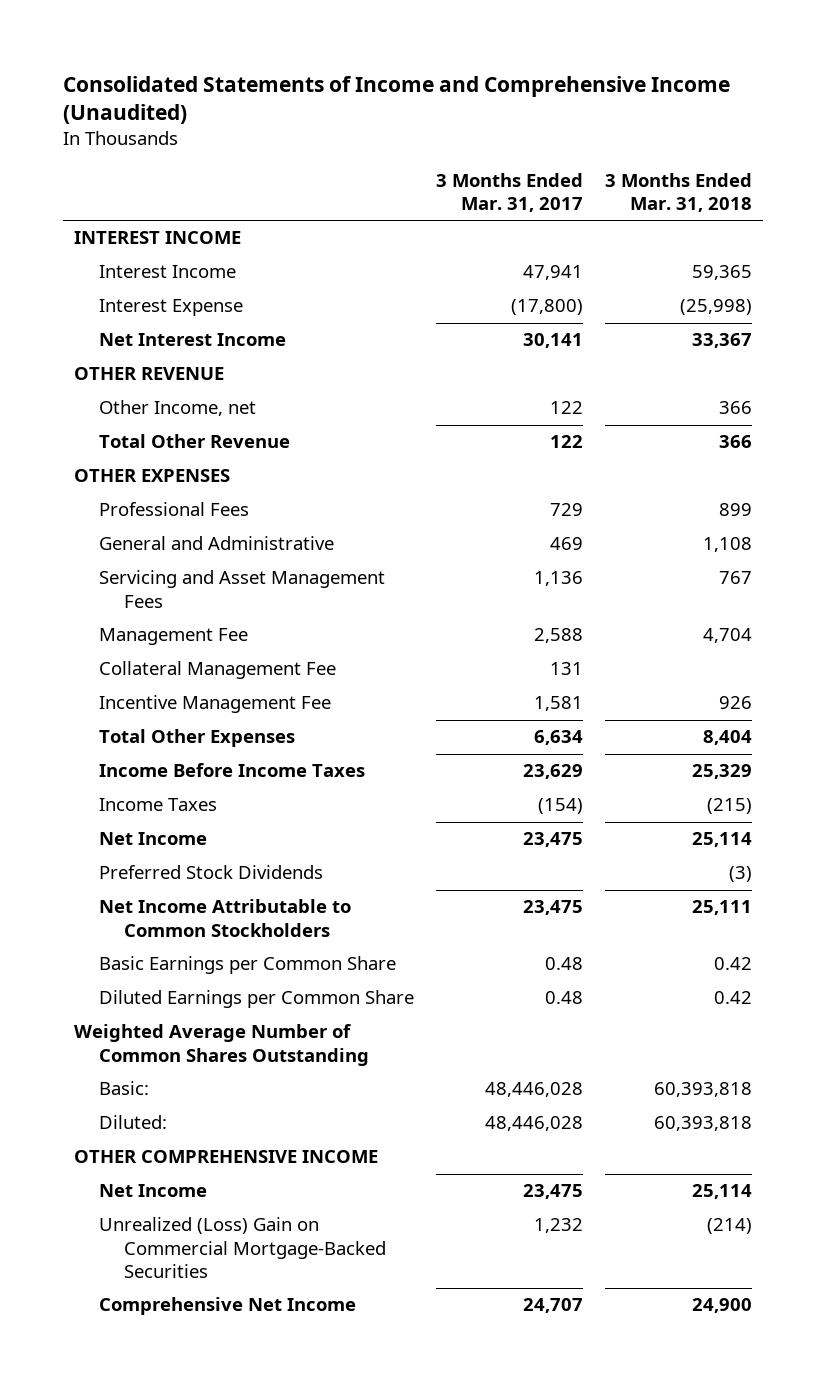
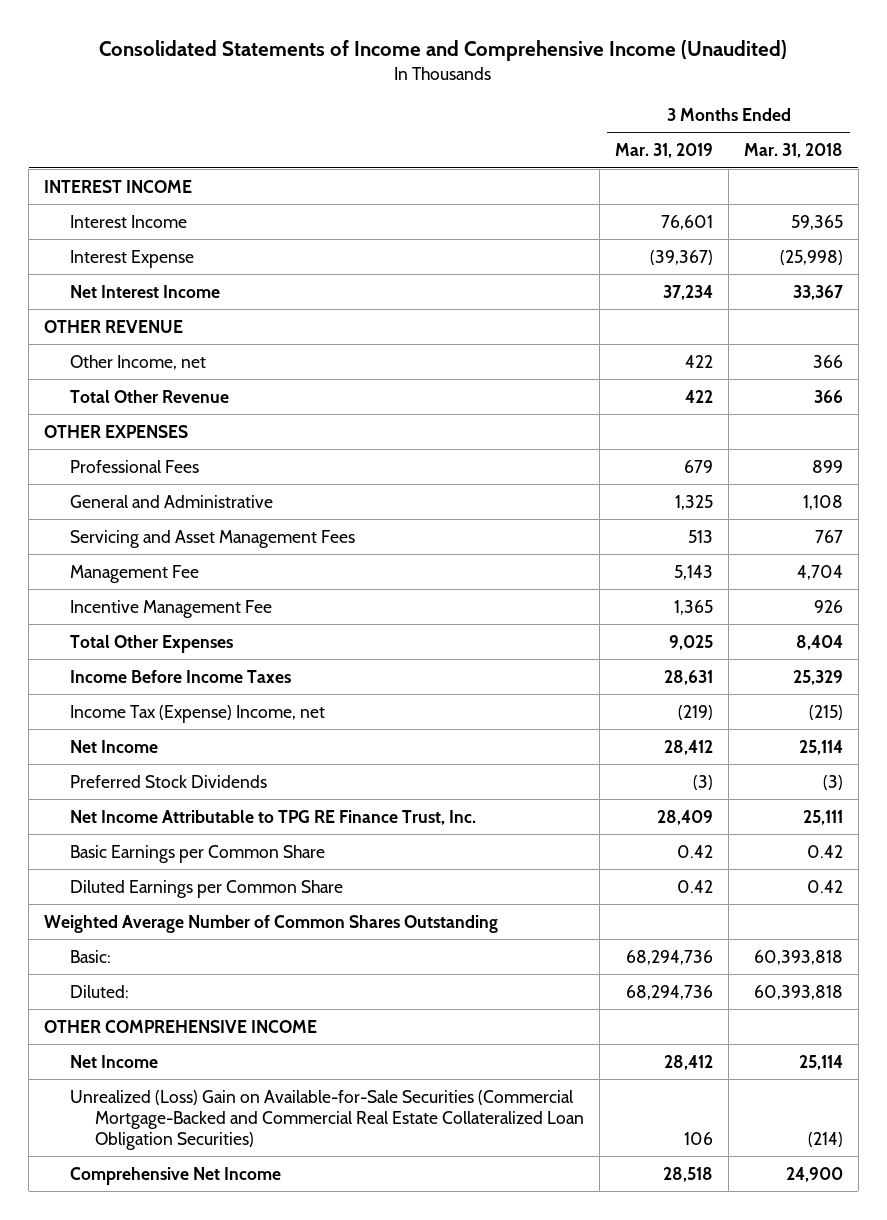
[435,172,583,213] 3 Months Ended Mar. 31, 2017 -> none
none -> [614,143,713,159] Mar. 31, 2019
[98,661,336,680] Collateral Management Fee -> none
[98,798,217,812] Income Taxes -> [69,704,325,723] Income Tax (Expense) Income, net
[98,899,351,937] Net Income Attributable to Common Stockholders -> [69,809,476,825] Net Income Attributable to TPG RE Finance Trust, Inc.
[98,1217,386,1279] Unrealized (Loss) Gain on Commercial Mortgage-Backed Securities -> [69,1089,585,1150] Unrealized (Loss) Gain on Available-for-Sale Securities (Commercial Mortgage-Backed and Commercial Real Estate Collateralized Loan Obligation Securities)

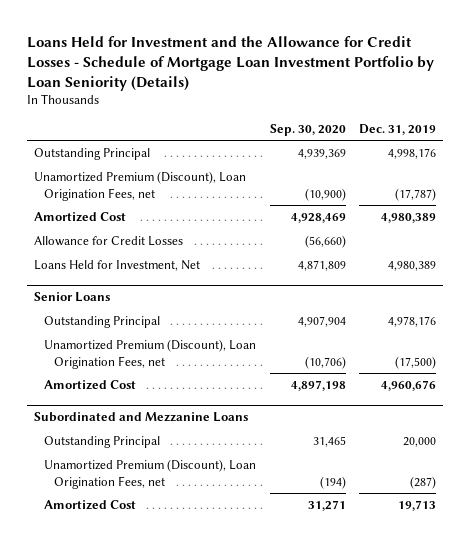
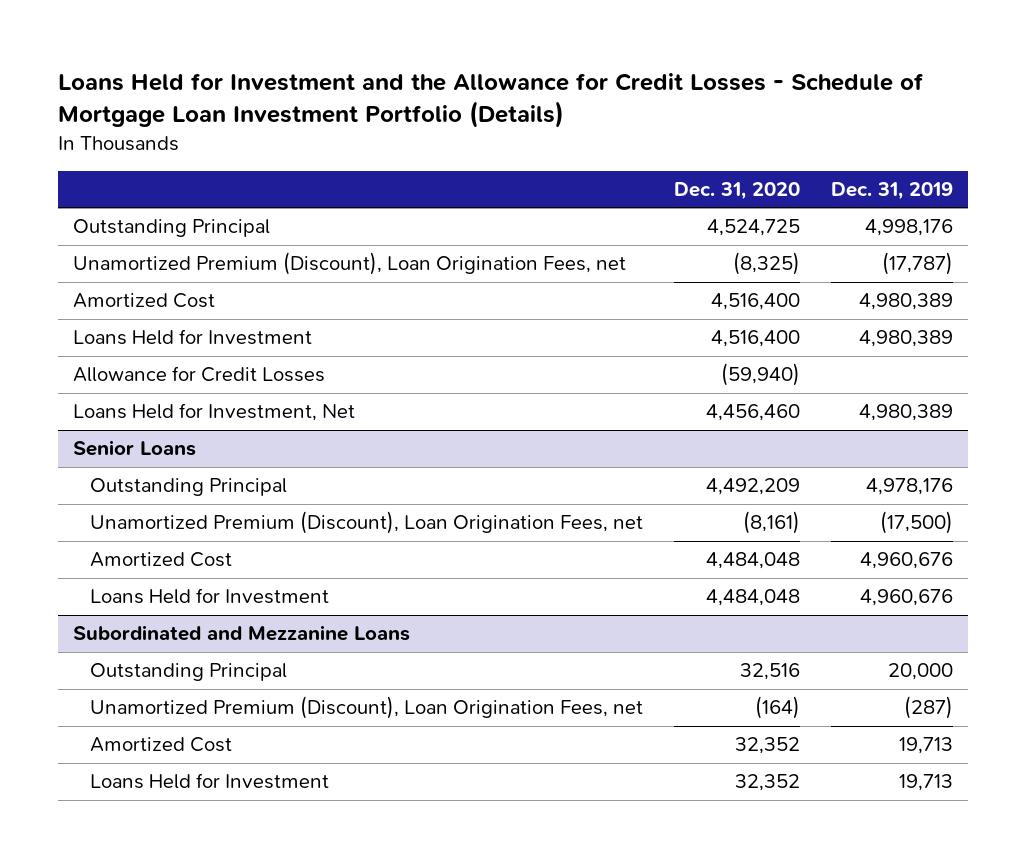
[26,35,434,91] Loans Held for Investment and the Allowance for Credit Losses - Schedule of Mortgage Loan Investment Portfolio by Loan Seniority (Details) -> [57,72,924,129] Loans Held for Investment and the Allowance for Credit Losses - Schedule of Mortgage Loan Investment Portfolio (Details)
[269,123,346,136] Sep. 30, 2020 -> none
none -> [674,182,801,201] Dec. 31, 2020
none -> [73,329,313,346] Loans Held for Investment
none -> [90,588,330,605] Loans Held for Investment
none -> [90,773,330,790] Loans Held for Investment

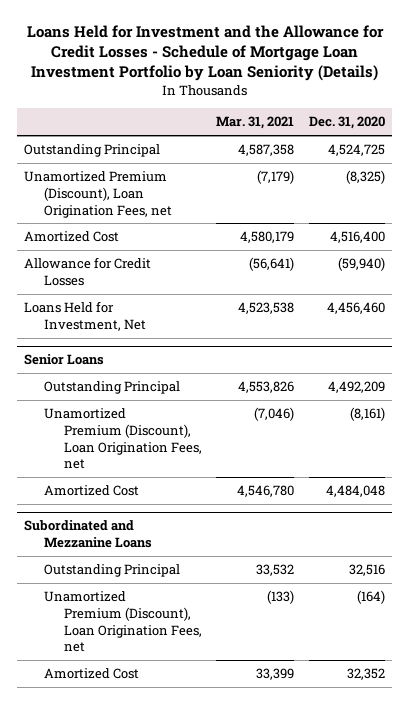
[57,72,924,129] Loans Held for Investment and the Allowance for Credit Losses - Schedule of Mortgage Loan Investment Portfolio (Details) -> [26,24,384,82] Loans Held for Investment and the Allowance for Credit Losses - Schedule of Mortgage Loan Investment Portfolio by Loan Seniority (Details)
[831,182,954,201] Dec. 31, 2019 -> none
none -> [216,116,295,130] Mar. 31, 2021
[73,329,313,346] Loans Held for Investment -> none
[90,588,330,605] Loans Held for Investment -> none
[90,773,330,790] Loans Held for Investment -> none

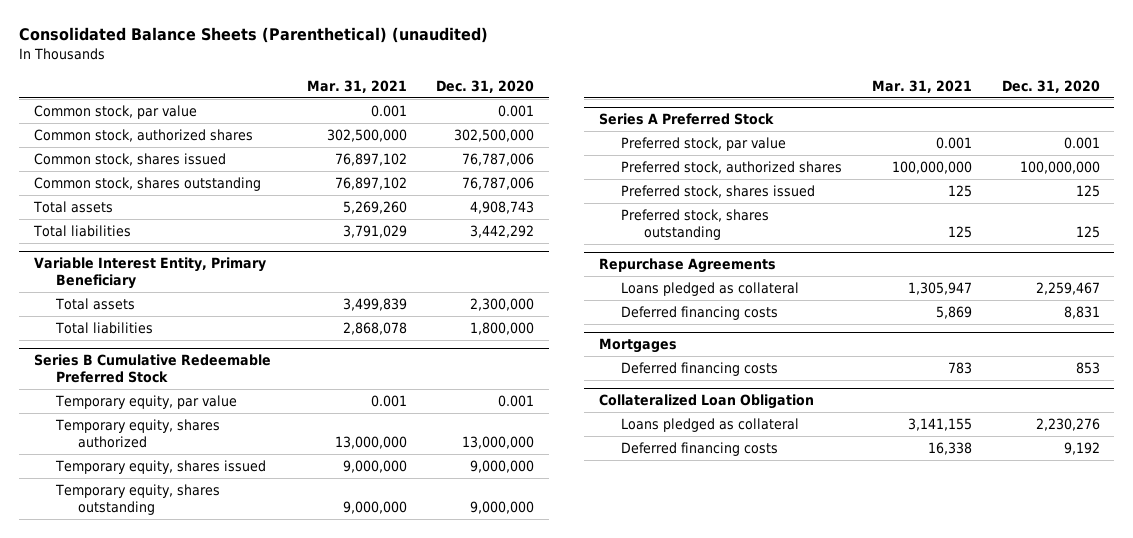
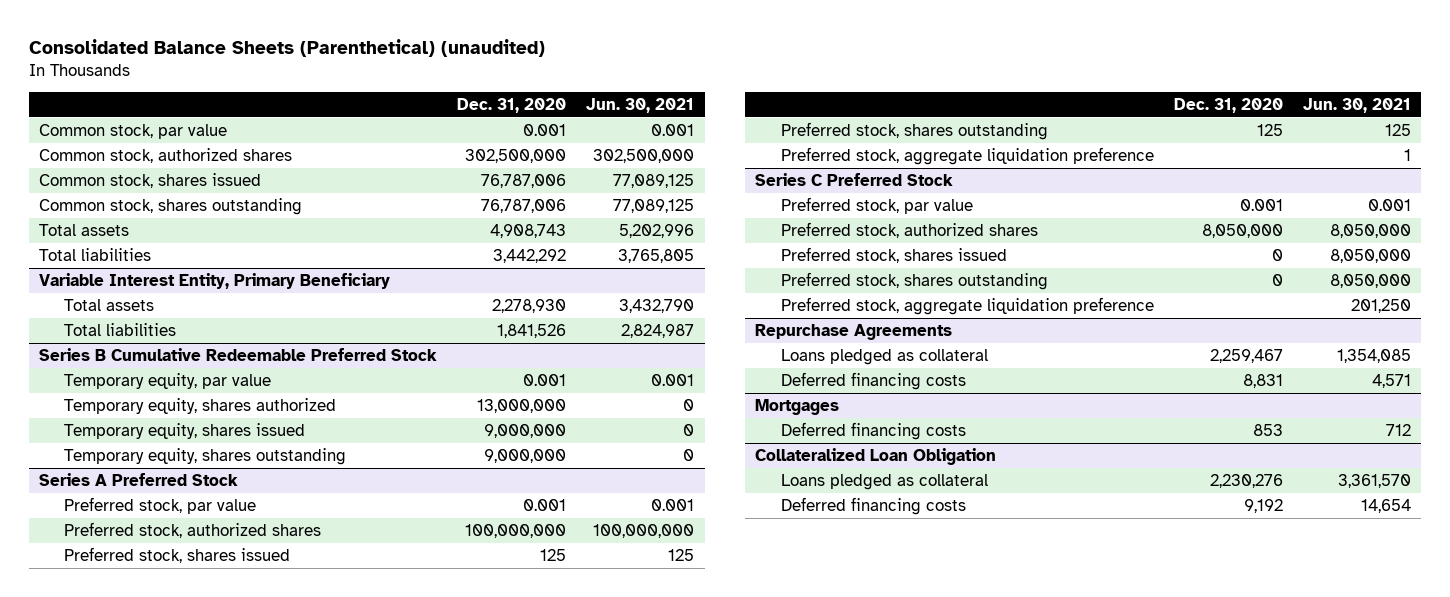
[306,79,407,93] Mar. 31, 2021 -> none
none -> [586,98,695,114] Jun. 30, 2021
[470,298,535,312] 2,300,000 -> [492,298,567,313] 2,278,930
[470,322,535,336] 1,800,000 -> [497,323,567,338] 1,841,526
none -> [780,146,1154,165] Preferred stock, aggregate liquidation preference
none -> [755,172,954,186] Series C Preferred Stock
none -> [780,196,973,214] Preferred stock, par value
none -> [780,221,1038,238] Preferred stock, authorized shares
none -> [780,246,1007,263] Preferred stock, shares issued
none -> [780,271,1048,290] Preferred stock, shares outstanding
none -> [780,296,1154,315] Preferred stock, aggregate liquidation preference

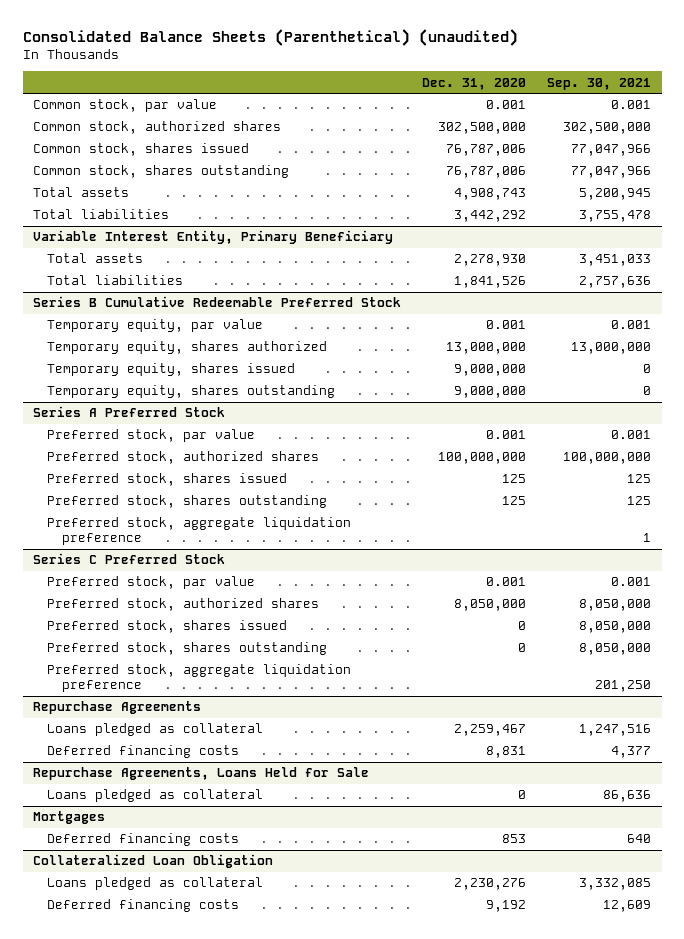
[586,98,695,114] Jun. 30, 2021 -> none
none -> [547,77,652,90] Sep. 30, 2021
none -> [33,767,370,781] Repurchase Agreements, Loans Held for Sale
none -> [47,789,264,803] Loans pledged as collateral

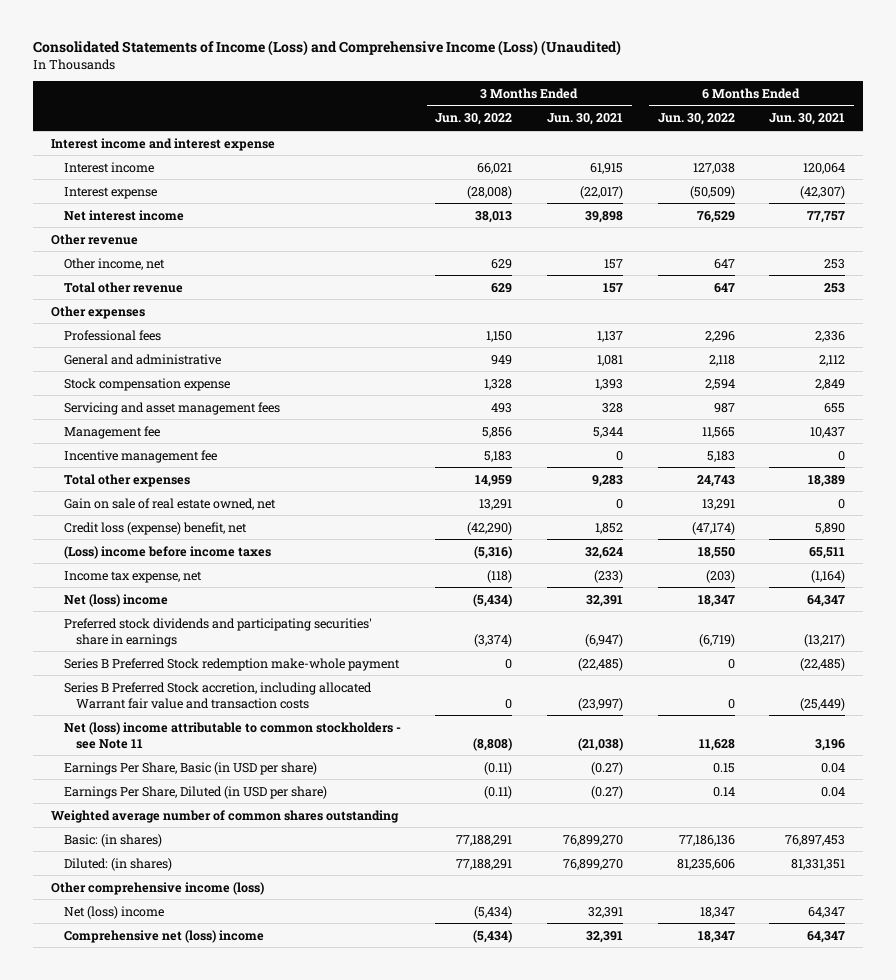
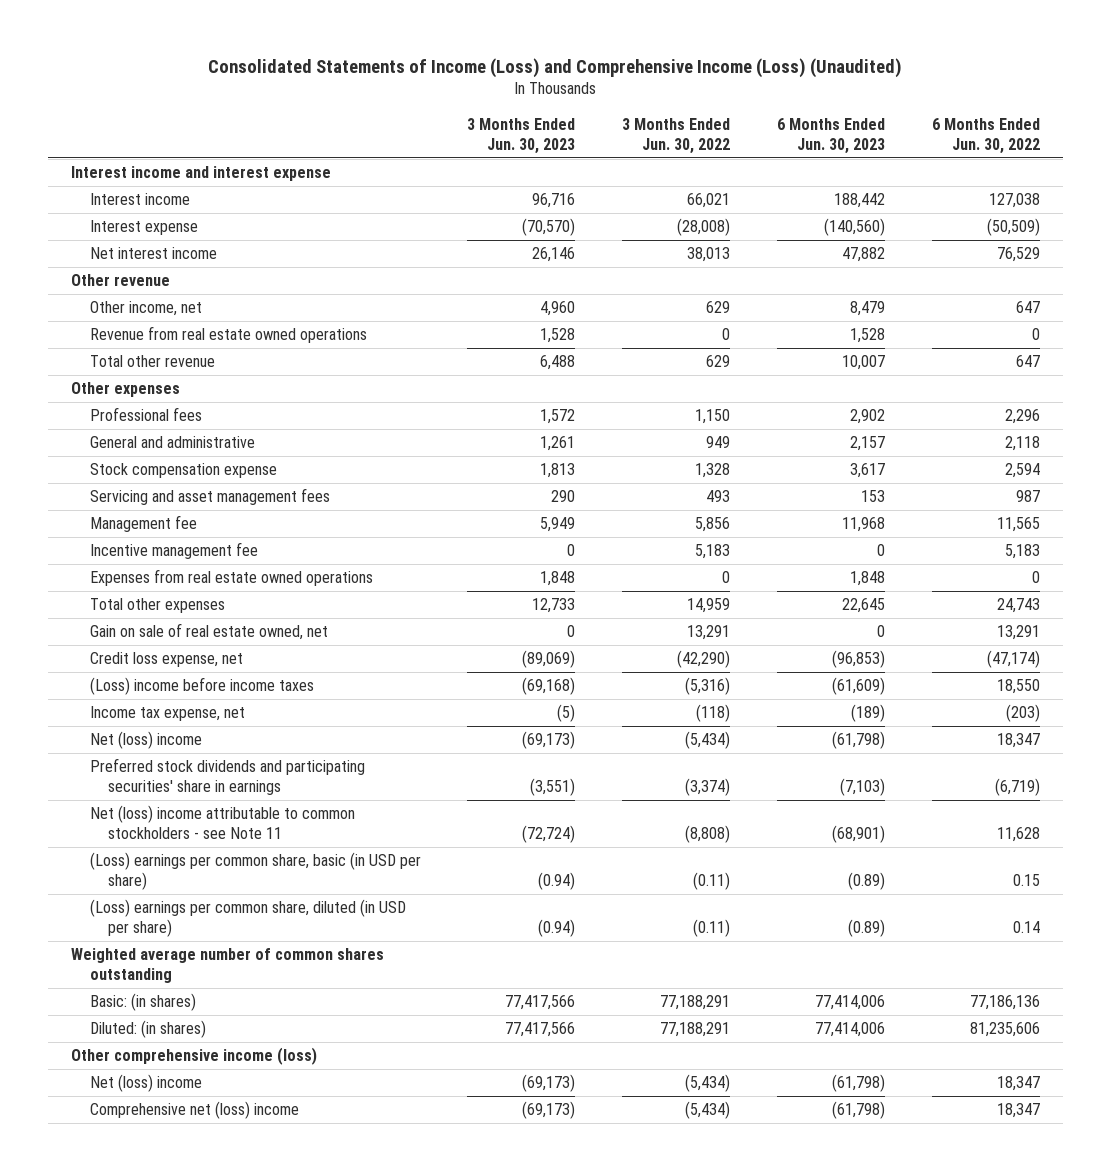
[546,113,623,126] Jun. 30, 2021 -> none
[769,113,846,126] Jun. 30, 2021 -> none
none -> [467,117,576,154] 3 Months Ended Jun. 30, 2023
none -> [776,117,885,154] 6 Months Ended Jun. 30, 2023
none -> [89,326,367,344] Revenue from real estate owned operations
none -> [89,569,373,587] Expenses from real estate owned operations
[63,521,247,535] Credit loss (expense) benefit, net -> [89,652,243,668] Credit loss expense, net
[63,657,400,671] Series B Preferred Stock redemption make-whole payment -> none
[63,681,372,709] Series B Preferred Stock accretion, including allocated Warrant fair value and transaction costs -> none
[63,761,317,775] Earnings Per Share, Basic (in USD per share) -> [89,852,421,891] (Loss) earnings per common share, basic (in USD per share)
[63,785,327,799] Earnings Per Share, Diluted (in USD per share) -> [89,899,406,938] (Loss) earnings per common share, diluted (in USD per share)

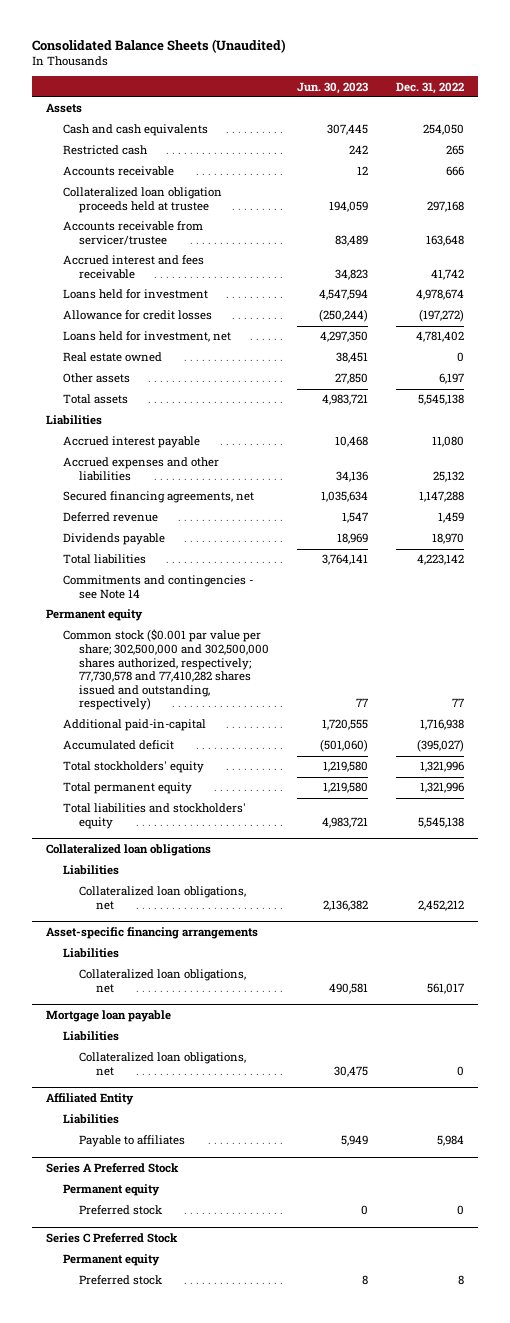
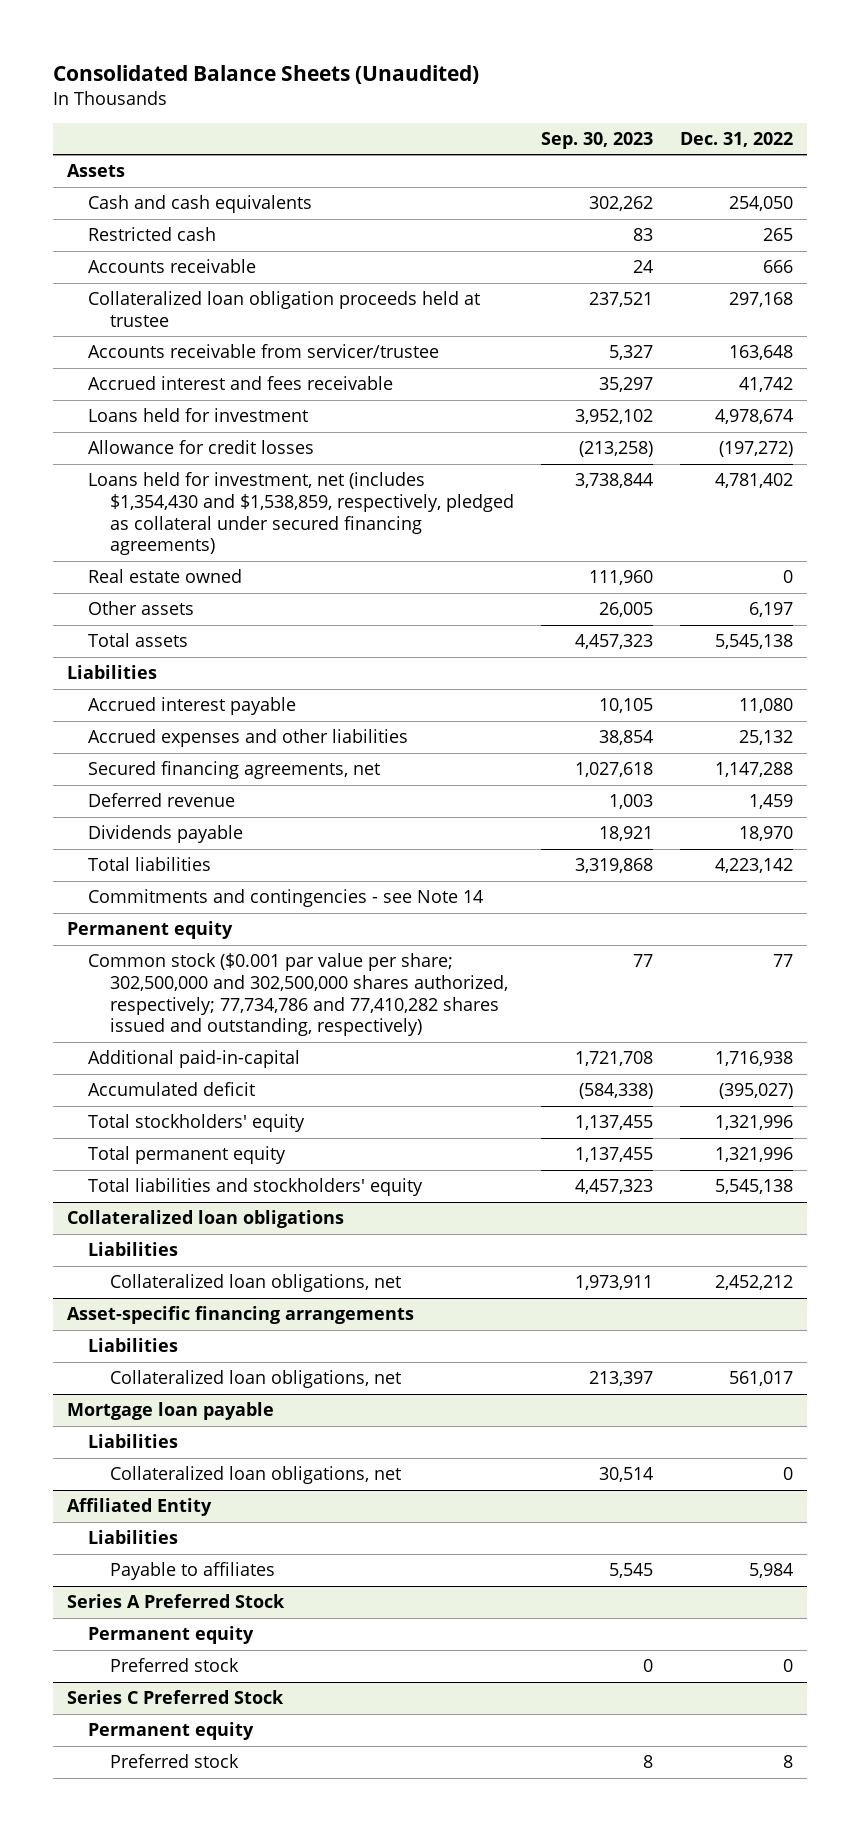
[297,81,369,94] Jun. 30, 2023 -> none
none -> [541,131,654,149] Sep. 30, 2023
[62,331,231,343] Loans held for investment, net -> [88,472,514,556] Loans held for investment, net (includes $1,354,430 and $1,538,859, respectively, pledged as collateral under secured financing agreements)
[62,629,270,711] Common stock ($0.001 par value per share; 302,500,000 and 302,500,000 shares authorized, respectively; 77,730,578 and 77,410,282 shares issued and outstanding, respectively) -> [88,953,508,1037] Common stock ($0.001 par value per share; 302,500,000 and 302,500,000 shares authorized, respectively; 77,734,786 and 77,410,282 shares issued and outstanding, respectively)

